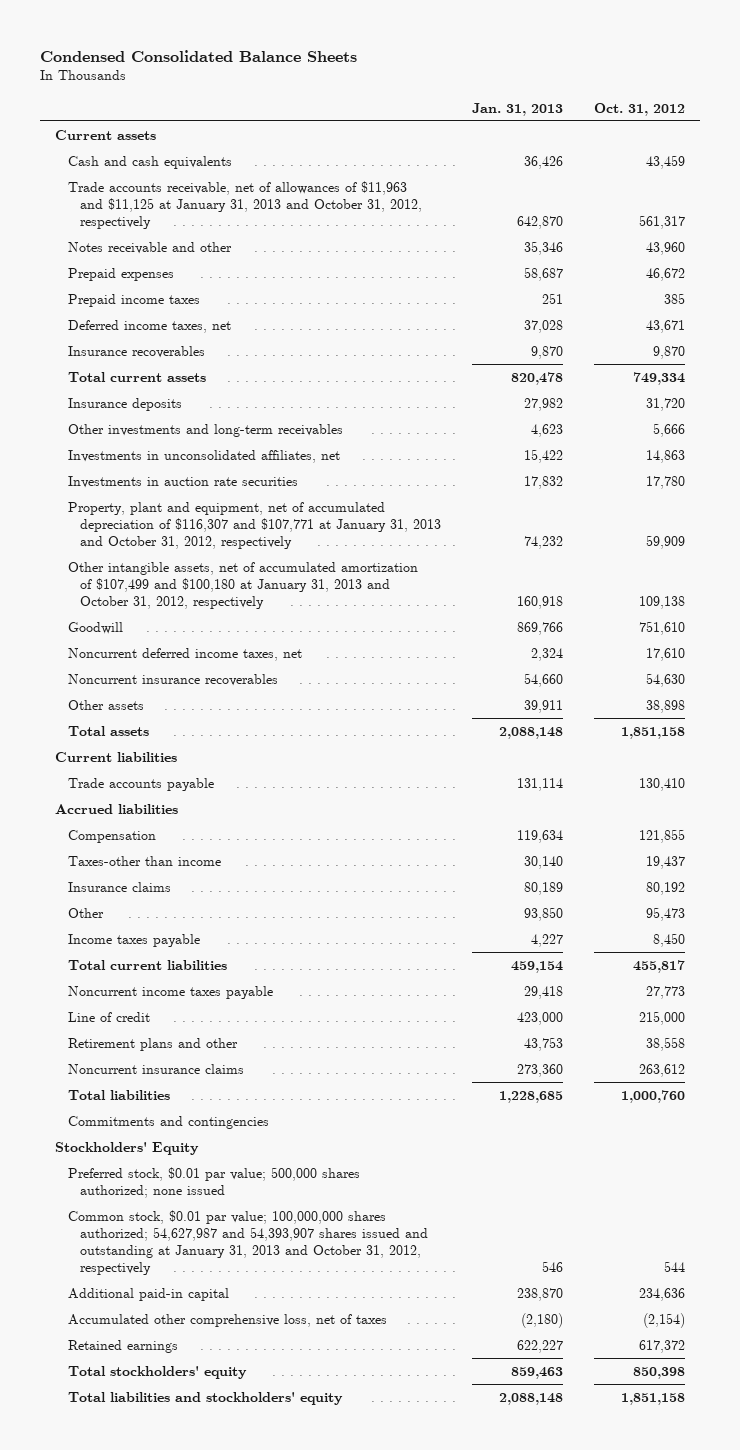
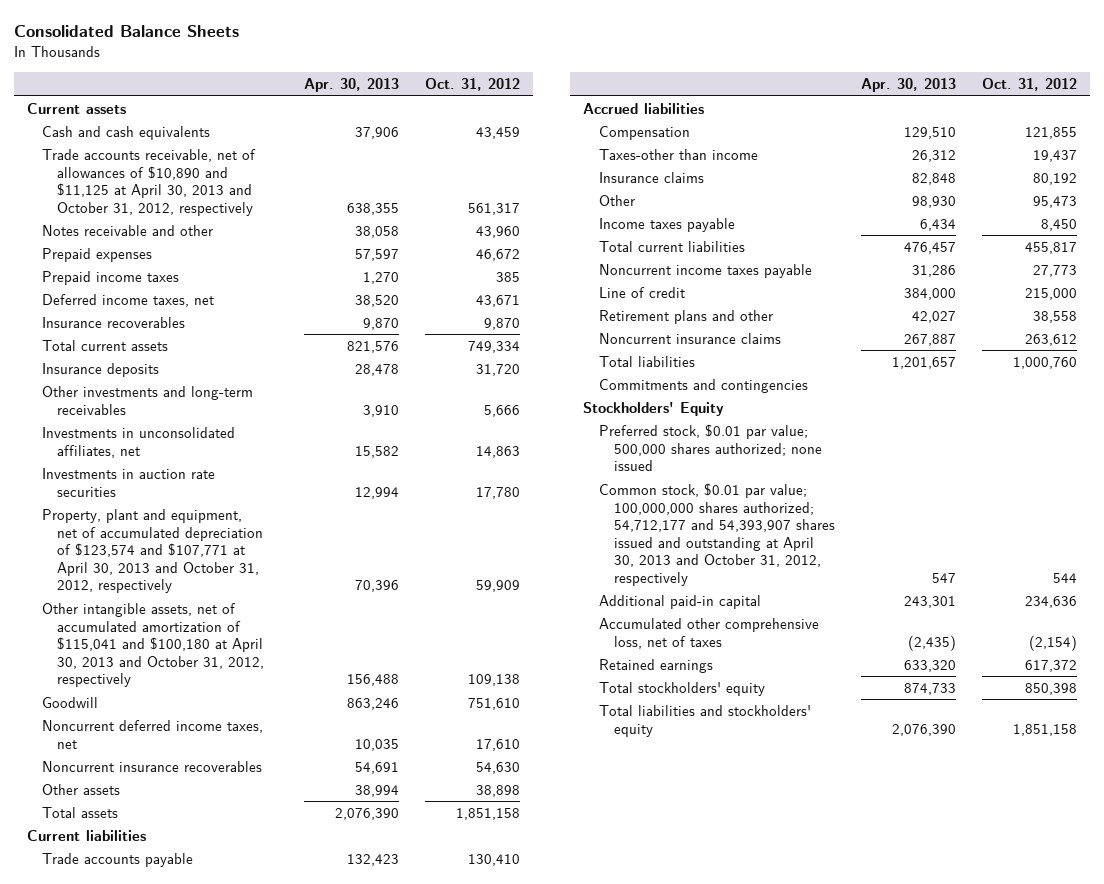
[39,49,357,62] Condensed Consolidated Balance Sheets -> [13,24,239,37] Consolidated Balance Sheets
[471,102,563,116] Jan. 31, 2013 -> none
none -> [304,78,400,93] Apr. 30, 2013
[67,181,422,229] Trade accounts receivable, net of allowances of $11,963 and $11,125 at January 31, 2013 and October 31, 2012, respectively -> [41,148,256,216] Trade accounts receivable, net of allowances of $10,890 and $11,125 at April 30, 2013 and October 31, 2012, respectively
[67,502,441,549] Property, plant and equipment, net of accumulated depreciation of $116,307 and $107,771 at January 31, 2013 and October 31, 2012, respectively -> [41,508,264,594] Property, plant and equipment, net of accumulated depreciation of $123,574 and $107,771 at April 30, 2013 and October 31, 2012, respectively
[67,562,418,609] Other intangible assets, net of accumulated amortization of $107,499 and $100,180 at January 31, 2013 and October 31, 2012, respectively -> [41,602,265,688] Other intangible assets, net of accumulated amortization of $115,041 and $100,180 at April 30, 2013 and October 31, 2012, respectively
[67,1210,428,1275] Common stock, $0.01 par value; 100,000,000 shares authorized; 54,627,987 and 54,393,907 shares issued and outstanding at January 31, 2013 and October 31, 2012, respectively -> [598,482,836,586] Common stock, $0.01 par value; 100,000,000 shares authorized; 54,712,177 and 54,393,907 shares issued and outstanding at April 30, 2013 and October 31, 2012, respectively

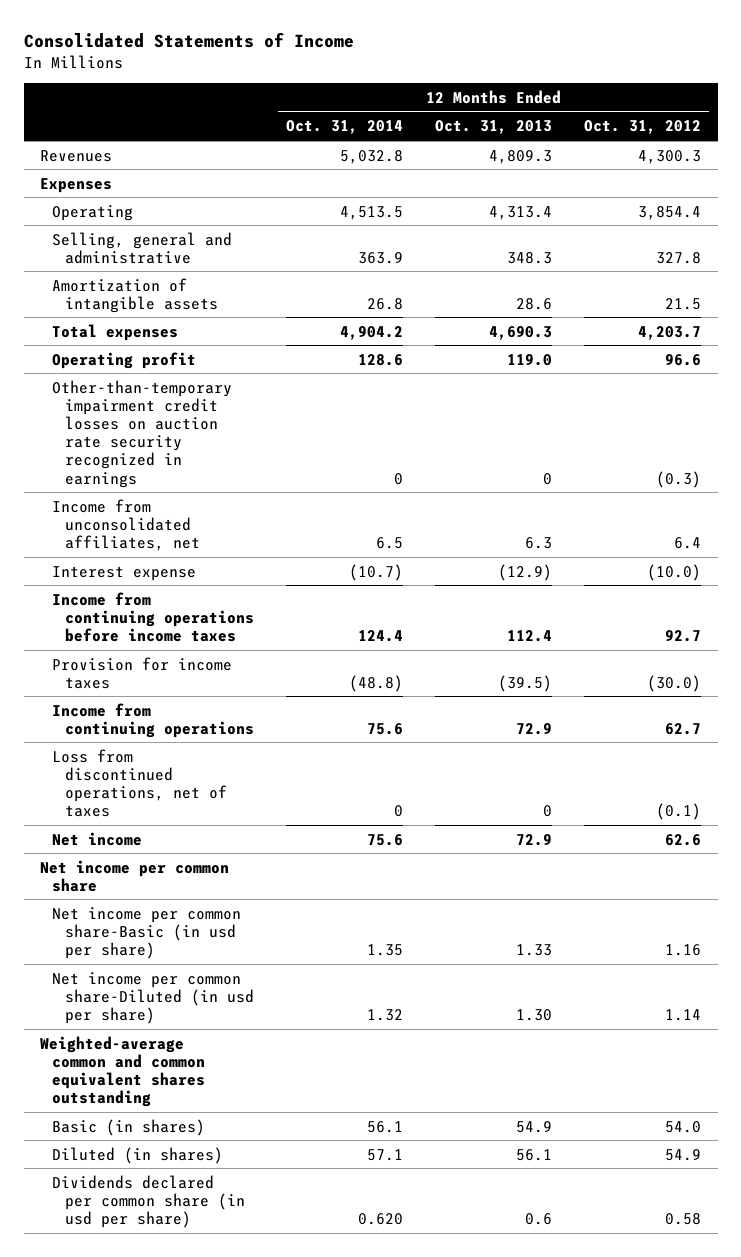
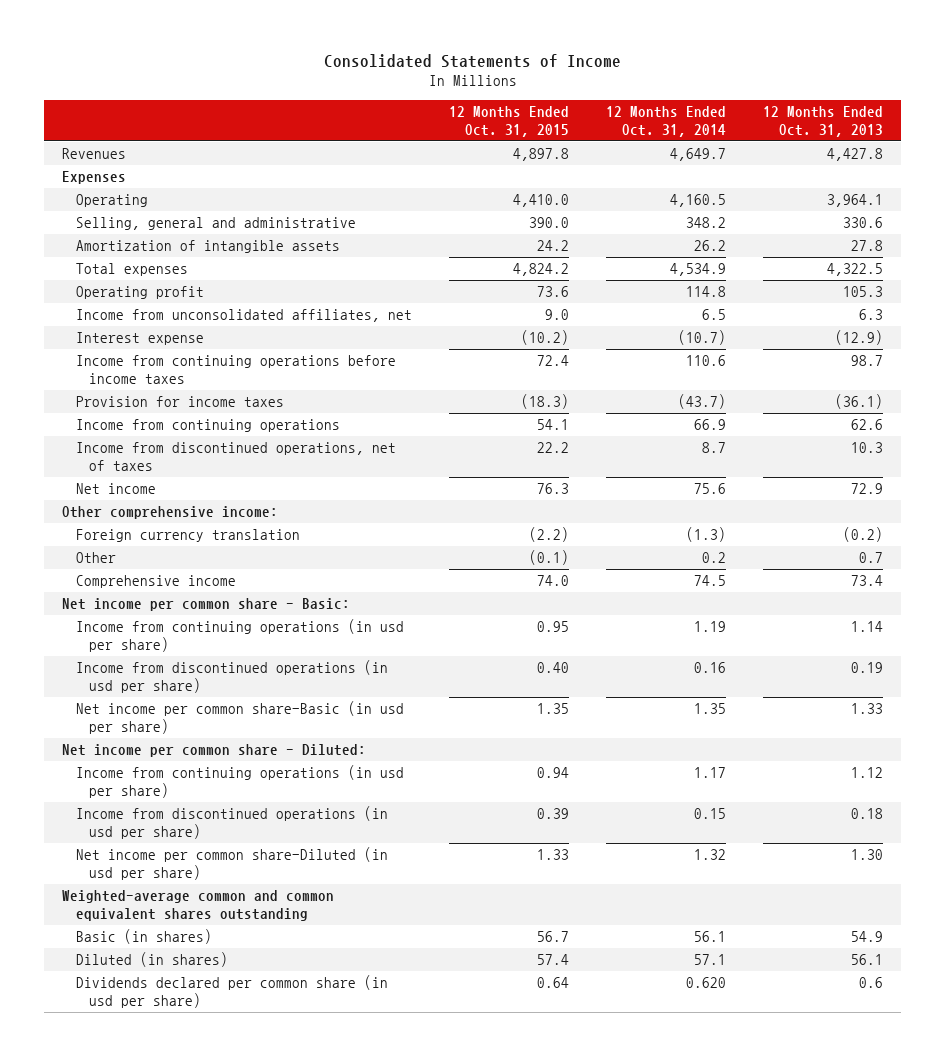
[584,120,702,135] Oct. 31, 2012 -> none
none -> [448,105,569,137] 12 Months Ended Oct. 31, 2015
[340,149,404,164] 5,032.8 -> [669,148,726,162] 4,649.7
[489,149,553,164] 4,809.3 -> [826,148,883,162] 4,427.8
[52,379,233,488] Other-than-temporary impairment credit losses on auction rate security recognized in earnings -> none
[340,205,404,220] 4,513.5 -> [669,194,726,208] 4,160.5
[489,205,553,220] 4,313.4 -> [826,194,883,208] 3,964.1
[358,251,404,264] 363.9 -> [685,217,726,229] 348.2
[507,251,553,264] 348.3 -> [842,217,883,229] 330.6
[367,297,404,310] 26.8 -> [693,240,726,252] 26.2
[516,297,553,310] 28.6 -> [850,240,883,252] 27.8
[340,325,404,340] 4,904.2 -> [669,263,726,277] 4,534.9
[489,325,553,340] 4,690.3 -> [826,263,883,277] 4,322.5
[358,353,404,366] 128.6 -> [685,286,726,298] 114.8
[507,353,553,366] 119.0 -> [842,286,883,298] 105.3
[358,629,404,642] 124.4 -> [685,355,726,367] 110.6
[507,629,553,642] 112.4 -> [850,355,883,367] 98.7
[349,674,404,692] (48.8) -> [677,394,726,410] (43.7)
[498,674,553,692] (39.5) -> [834,394,883,410] (36.1)
[367,722,404,735] 75.6 -> [693,419,726,431] 66.9
[516,722,553,735] 72.9 -> [850,419,883,431] 62.6
[52,748,228,818] Loss from discontinued operations, net of taxes -> [75,442,396,472] Income from discontinued operations, net of taxes
[394,805,404,818] 0 -> [701,442,726,454] 8.7
[543,805,553,818] 0 -> [850,442,883,454] 10.3
none -> [62,506,279,520] Other comprehensive income:
none -> [75,529,300,543] Foreign currency translation
none -> [75,552,116,564] Other
none -> [75,575,236,589] Comprehensive income
[39,859,229,892] Net income per common share -> [62,598,351,612] Net income per common share - Basic:
none -> [75,619,404,653] Income from continuing operations (in usd per share)
none -> [75,660,388,694] Income from discontinued operations (in usd per share)
none -> [62,744,367,758] Net income per common share - Diluted:
none -> [75,765,404,799] Income from continuing operations (in usd per share)
none -> [75,806,388,840] Income from discontinued operations (in usd per share)

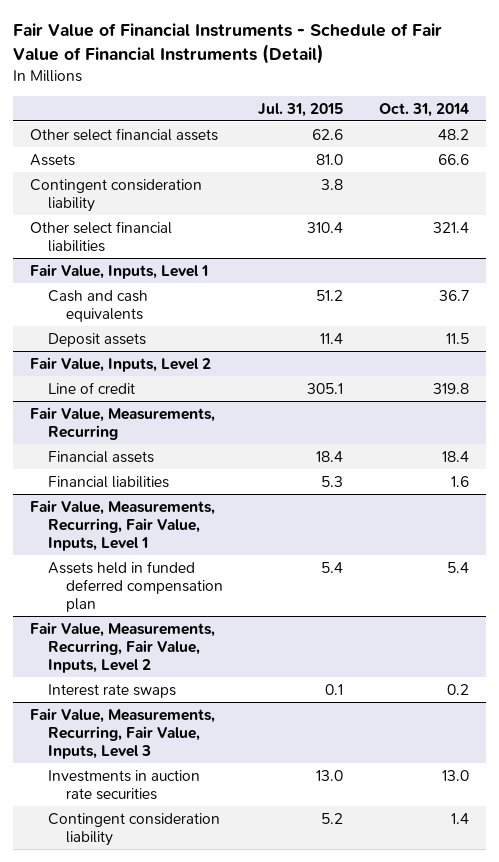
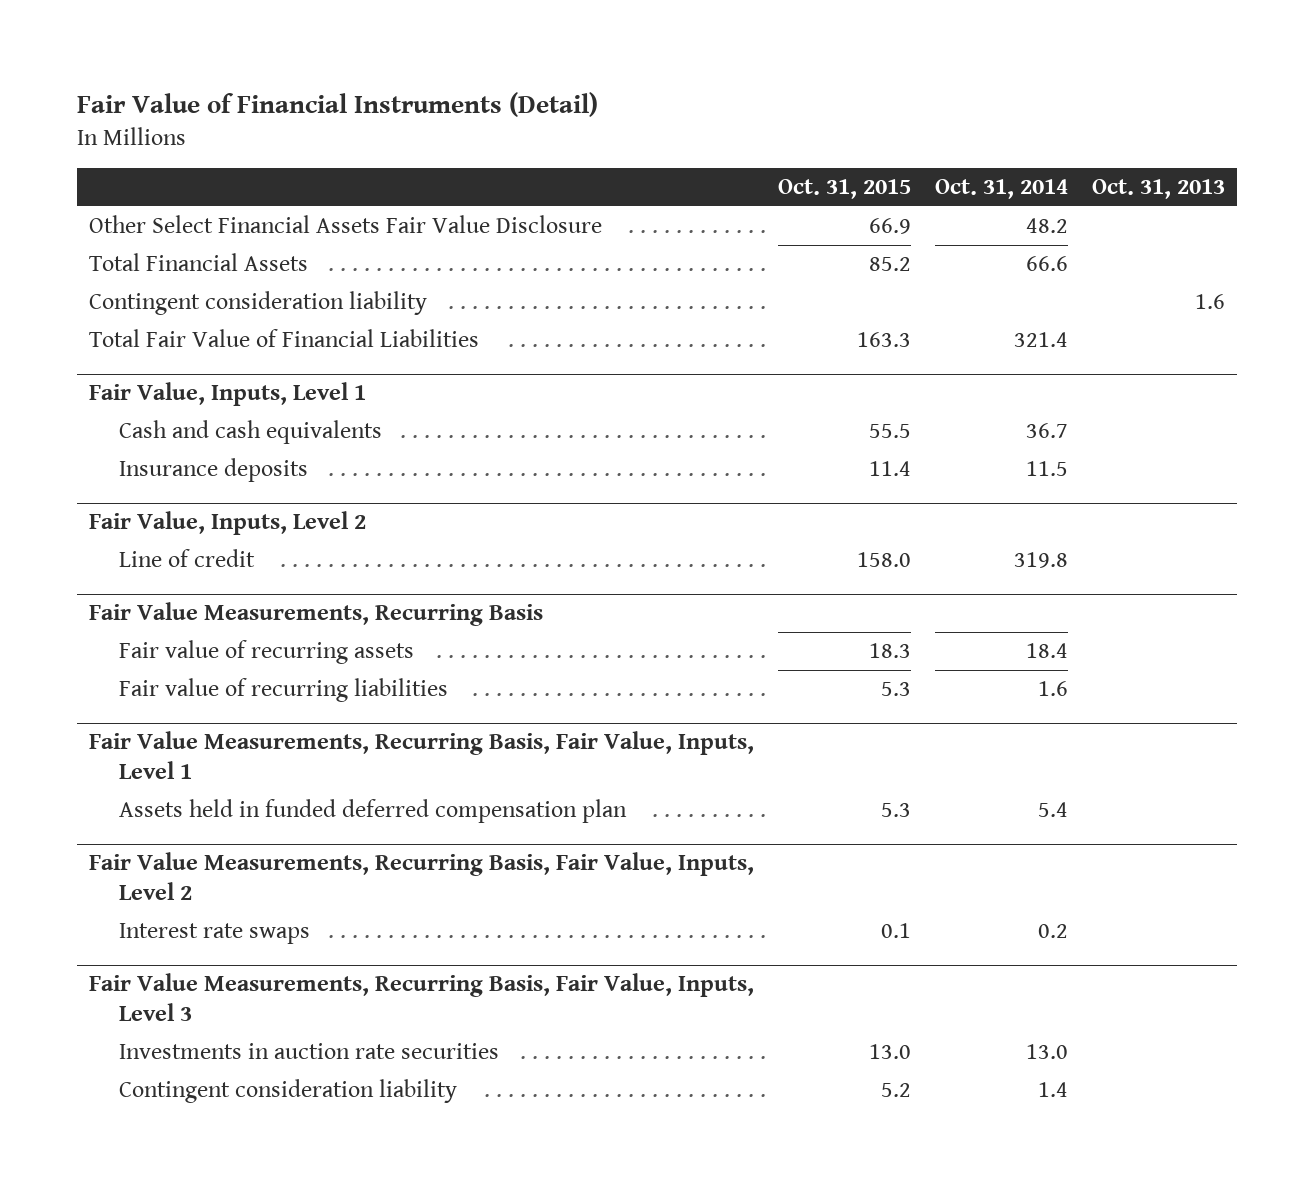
[12,23,442,65] Fair Value of Financial Instruments - Schedule of Fair Value of Financial Instruments (Detail) -> [76,92,598,118] Fair Value of Financial Instruments (Detail)
[258,102,344,117] Jul. 31, 2015 -> none
none -> [777,179,911,200] Oct. 31, 2015
none -> [1092,179,1226,200] Oct. 31, 2013
[30,127,219,141] Other select financial assets -> [88,215,602,234] Other Select Financial Assets Fair Value Disclosure
[30,153,76,166] Assets -> [88,253,308,272] Total Financial Assets
[30,220,173,252] Other select financial liabilities -> [88,329,479,348] Total Fair Value of Financial Liabilities
[48,332,147,347] Deposit assets -> [118,458,308,483] Insurance deposits
[30,406,216,440] Fair Value, Measurements, Recurring -> [88,602,543,627] Fair Value Measurements, Recurring Basis
[48,450,155,463] Financial assets -> [118,640,414,665] Fair value of recurring assets
[48,475,170,488] Financial liabilities -> [118,678,448,703] Fair value of recurring liabilities
[30,499,216,552] Fair Value, Measurements, Recurring, Fair Value, Inputs, Level 1 -> [88,731,754,780] Fair Value Measurements, Recurring Basis, Fair Value, Inputs, Level 1
[30,621,216,674] Fair Value, Measurements, Recurring, Fair Value, Inputs, Level 2 -> [88,852,754,901] Fair Value Measurements, Recurring Basis, Fair Value, Inputs, Level 2
[30,707,216,760] Fair Value, Measurements, Recurring, Fair Value, Inputs, Level 3 -> [88,973,754,1022] Fair Value Measurements, Recurring Basis, Fair Value, Inputs, Level 3

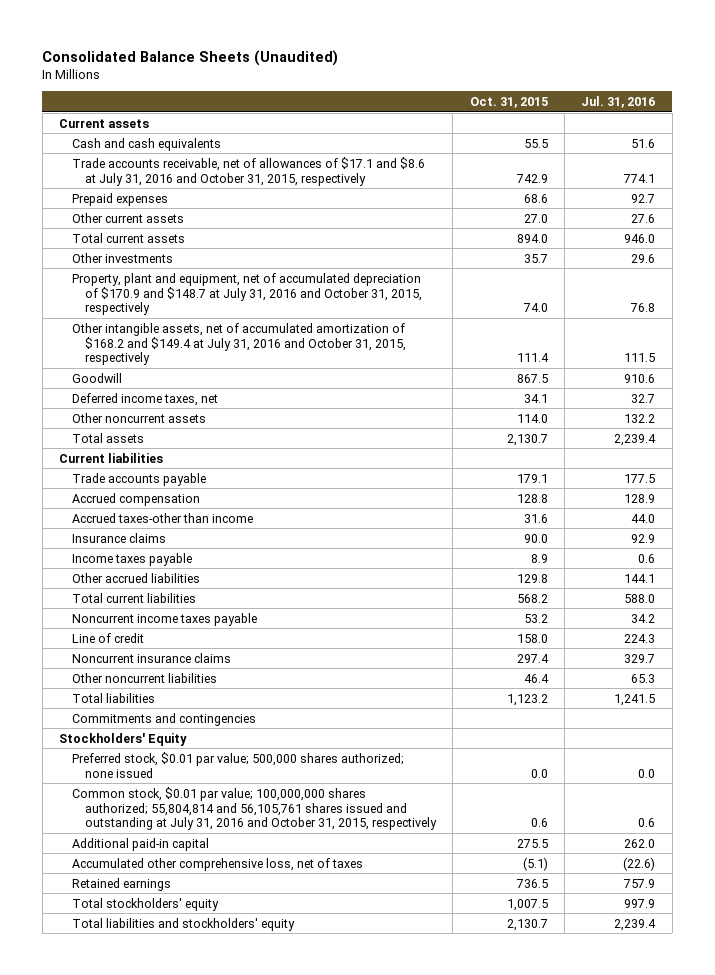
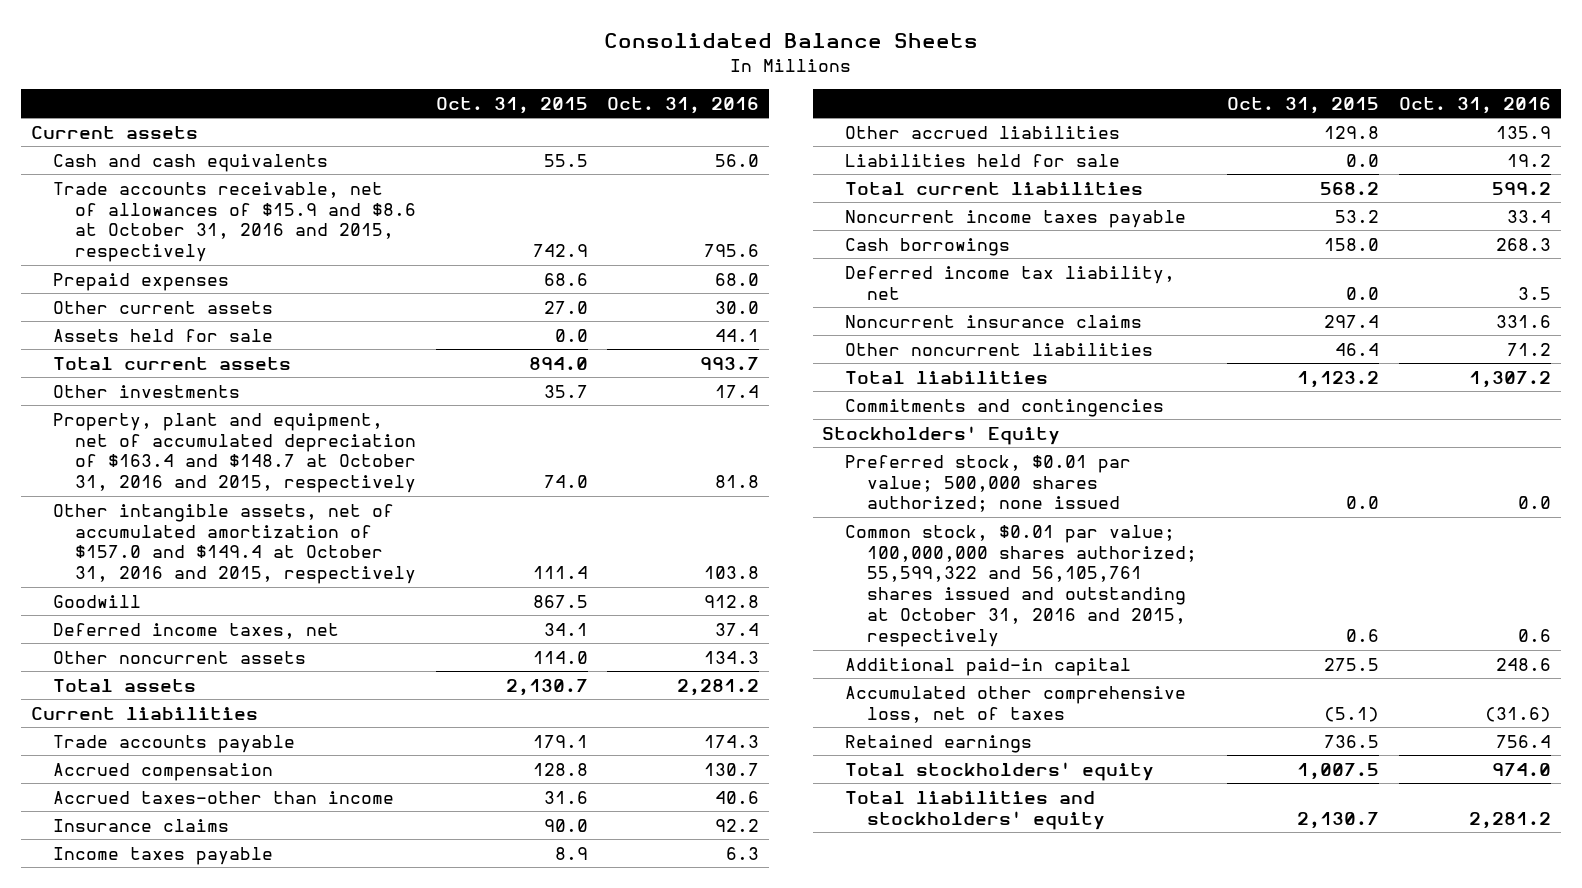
[42,49,339,66] Consolidated Balance Sheets (Unaudited) -> [603,33,978,49] Consolidated Balance Sheets
[581,96,656,109] Jul. 31, 2016 -> none
none -> [607,96,760,114] Oct. 31, 2016
[71,156,425,186] Trade accounts receivable, net of allowances of $17.1 and $8.6 at July 31, 2016 and October 31, 2015, respectively -> [53,181,417,263] Trade accounts receivable, net of allowances of $15.9 and $8.6 at October 31, 2016 and 2015, respectively
none -> [53,328,274,342] Assets held for sale
[71,272,422,316] Property, plant and equipment, net of accumulated depreciation of $170.9 and $148.7 at July 31, 2016 and October 31, 2015, respectively -> [53,412,417,494] Property, plant and equipment, net of accumulated depreciation of $163.4 and $148.7 at October 31, 2016 and 2015, respectively
[71,322,406,366] Other intangible assets, net of accumulated amortization of $168.2 and $149.4 at July 31, 2016 and October 31, 2015, respectively -> [53,503,417,585] Other intangible assets, net of accumulated amortization of $157.0 and $149.4 at October 31, 2016 and 2015, respectively
none -> [844,153,1120,167] Liabilities held for sale
[71,632,144,643] Line of credit -> [844,237,1010,256] Cash borrowings
none -> [844,265,1175,300] Deferred income tax liability, net
[71,786,437,831] Common stock, $0.01 par value; 100,000,000 shares authorized; 55,804,814 and 56,105,761 shares issued and outstanding at July 31, 2016 and October 31, 2015, respectively -> [844,524,1197,648] Common stock, $0.01 par value; 100,000,000 shares authorized; 55,599,322 and 56,105,761 shares issued and outstanding at October 31, 2016 and 2015, respectively

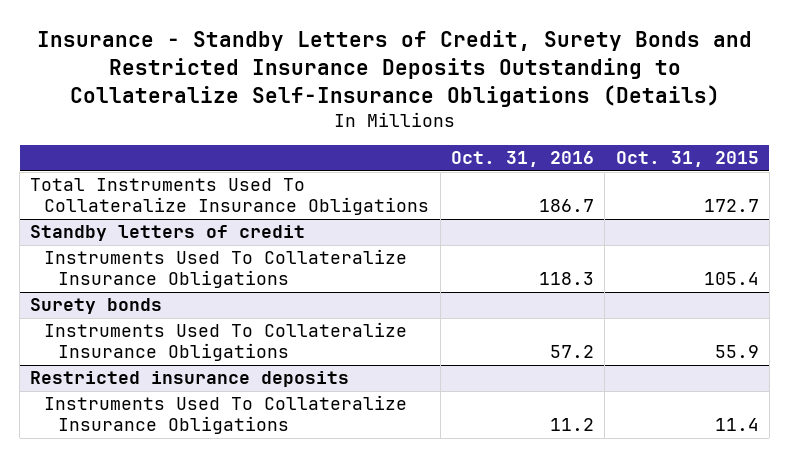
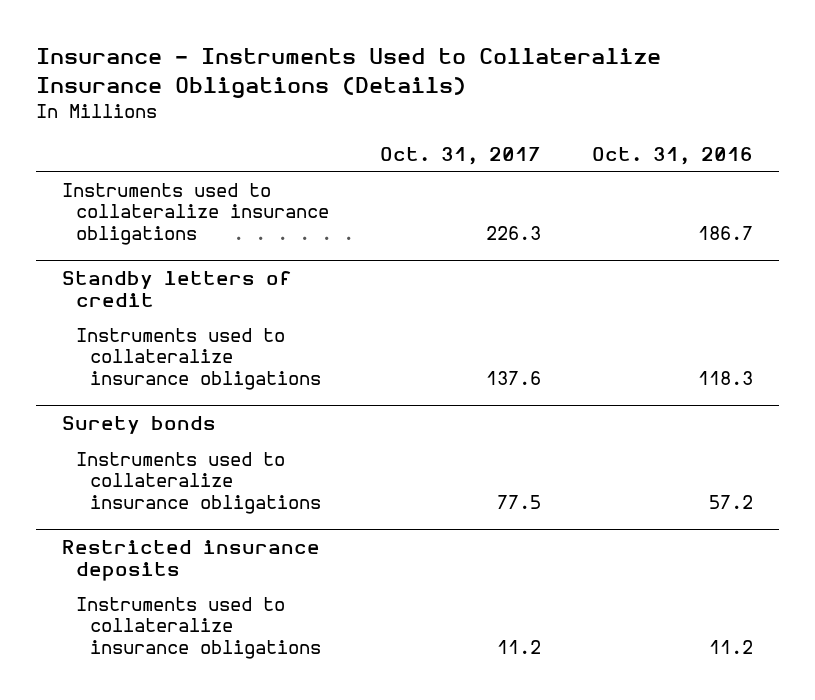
[36,30,752,107] Insurance - Standby Letters of Credit, Surety Bonds and Restricted Insurance Deposits Outstanding to Collateralize Self-Insurance Obligations (Details) -> [35,48,661,99] Insurance - Instruments Used to Collateralize Insurance Obligations (Details)
[615,151,759,168] Oct. 31, 2015 -> none
none -> [380,146,542,165] Oct. 31, 2017
[30,178,430,216] Total Instruments Used To Collateralize Insurance Obligations -> [61,182,329,245] Instruments used to collateralize insurance obligations
[44,249,408,289] Instruments Used To Collateralize Insurance Obligations -> [75,327,321,390] Instruments used to collateralize insurance obligations
[44,322,408,362] Instruments Used To Collateralize Insurance Obligations -> [75,451,321,514] Instruments used to collateralize insurance obligations
[44,395,408,435] Instruments Used To Collateralize Insurance Obligations -> [75,596,321,659] Instruments used to collateralize insurance obligations

